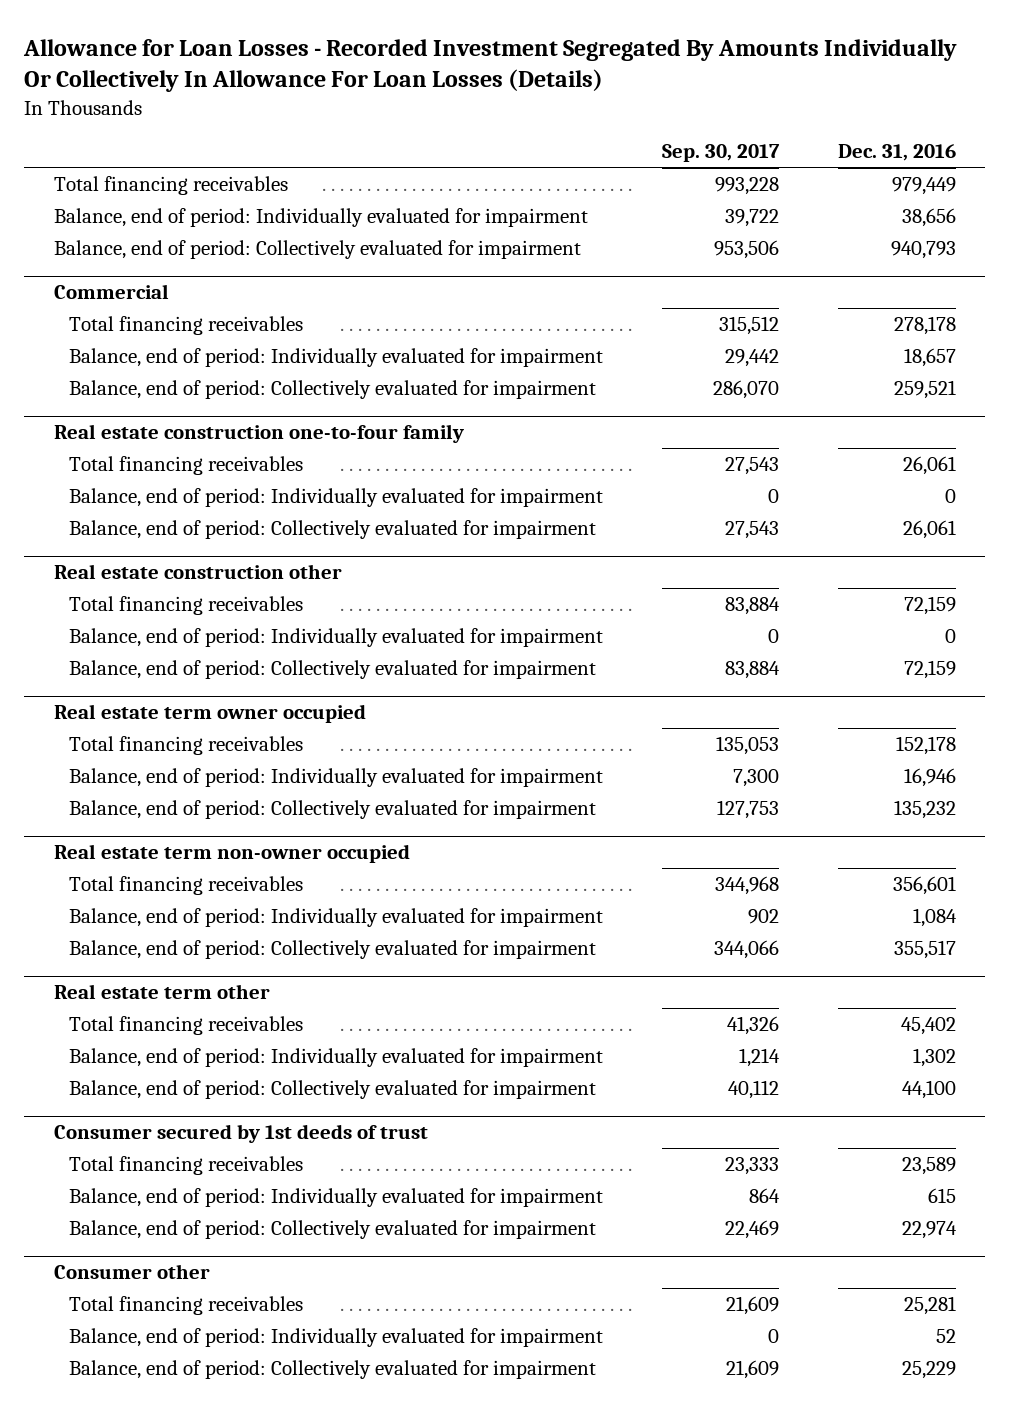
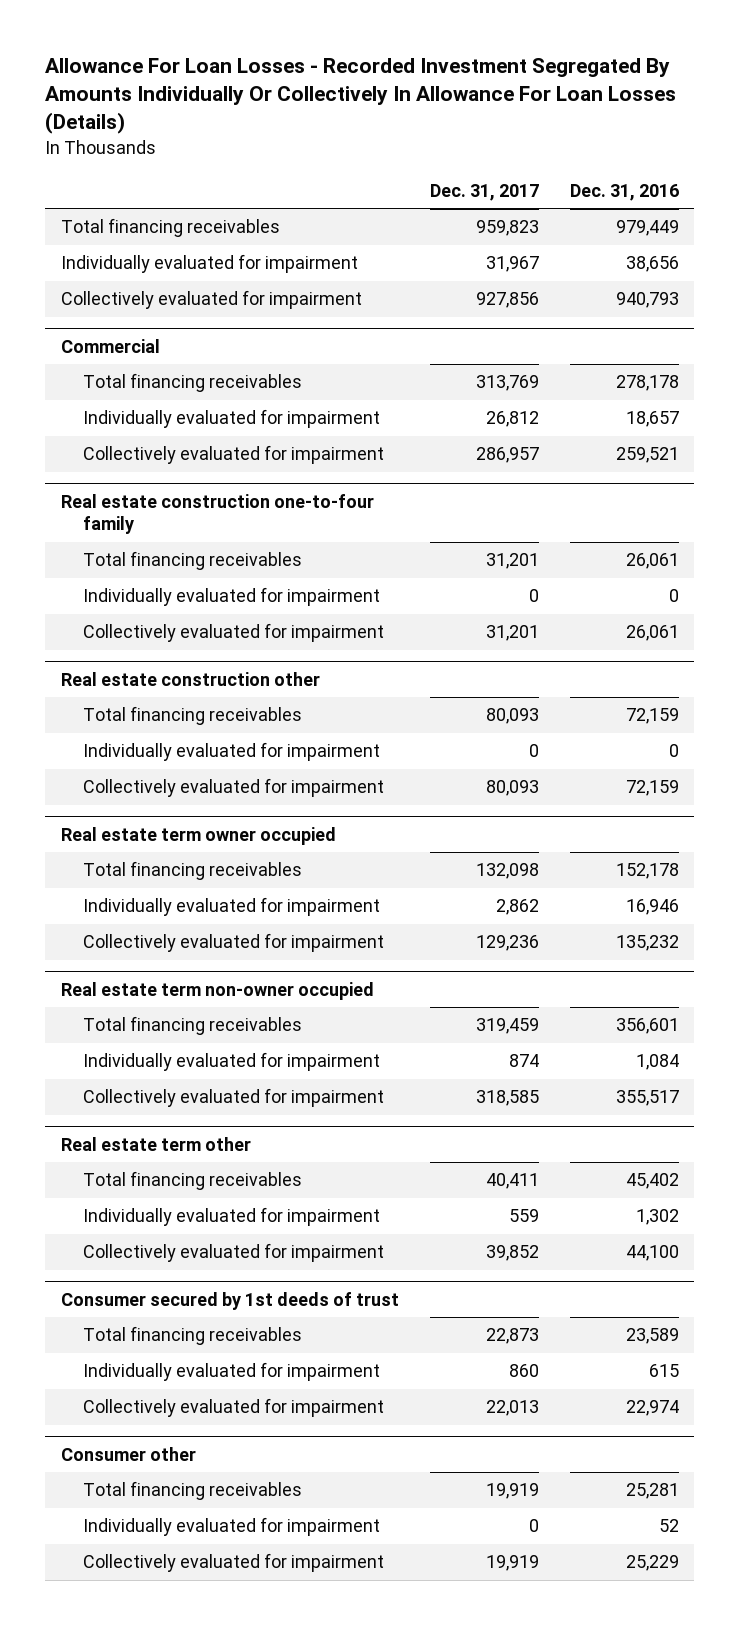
[23,38,958,93] Allowance for Loan Losses - Recorded Investment Segregated By Amounts Individually Or Collectively In Allowance For Loan Losses (Details) -> [45,58,677,135] Allowance For Loan Losses - Recorded Investment Segregated By Amounts Individually Or Collectively In Allowance For Loan Losses (Details)
[661,144,780,163] Sep. 30, 2017 -> none
none -> [429,183,539,201] Dec. 31, 2017
[53,208,588,228] Balance, end of period: Individually evaluated for impairment -> [60,254,358,274] Individually evaluated for impairment
[53,240,581,260] Balance, end of period: Collectively evaluated for impairment -> [60,290,362,310] Collectively evaluated for impairment
[68,348,603,368] Balance, end of period: Individually evaluated for impairment -> [82,409,380,429] Individually evaluated for impairment
[68,380,596,400] Balance, end of period: Collectively evaluated for impairment -> [82,445,384,465] Collectively evaluated for impairment
[68,488,603,508] Balance, end of period: Individually evaluated for impairment -> [82,587,380,607] Individually evaluated for impairment
[68,520,596,540] Balance, end of period: Collectively evaluated for impairment -> [82,623,384,643] Collectively evaluated for impairment
[68,628,603,648] Balance, end of period: Individually evaluated for impairment -> [82,742,380,762] Individually evaluated for impairment
[68,660,596,680] Balance, end of period: Collectively evaluated for impairment -> [82,778,384,798] Collectively evaluated for impairment
[68,768,603,788] Balance, end of period: Individually evaluated for impairment -> [82,897,380,917] Individually evaluated for impairment
[68,800,596,820] Balance, end of period: Collectively evaluated for impairment -> [82,933,384,953] Collectively evaluated for impairment
[68,908,603,928] Balance, end of period: Individually evaluated for impairment -> [82,1052,380,1072] Individually evaluated for impairment
[68,940,596,960] Balance, end of period: Collectively evaluated for impairment -> [82,1088,384,1108] Collectively evaluated for impairment
[68,1048,603,1068] Balance, end of period: Individually evaluated for impairment -> [82,1207,380,1227] Individually evaluated for impairment
[68,1080,596,1100] Balance, end of period: Collectively evaluated for impairment -> [82,1243,384,1263] Collectively evaluated for impairment
[68,1188,603,1208] Balance, end of period: Individually evaluated for impairment -> [82,1362,380,1382] Individually evaluated for impairment
[68,1220,596,1240] Balance, end of period: Collectively evaluated for impairment -> [82,1398,384,1418] Collectively evaluated for impairment
[68,1328,603,1348] Balance, end of period: Individually evaluated for impairment -> [82,1517,380,1537] Individually evaluated for impairment
[68,1360,596,1380] Balance, end of period: Collectively evaluated for impairment -> [82,1553,384,1573] Collectively evaluated for impairment

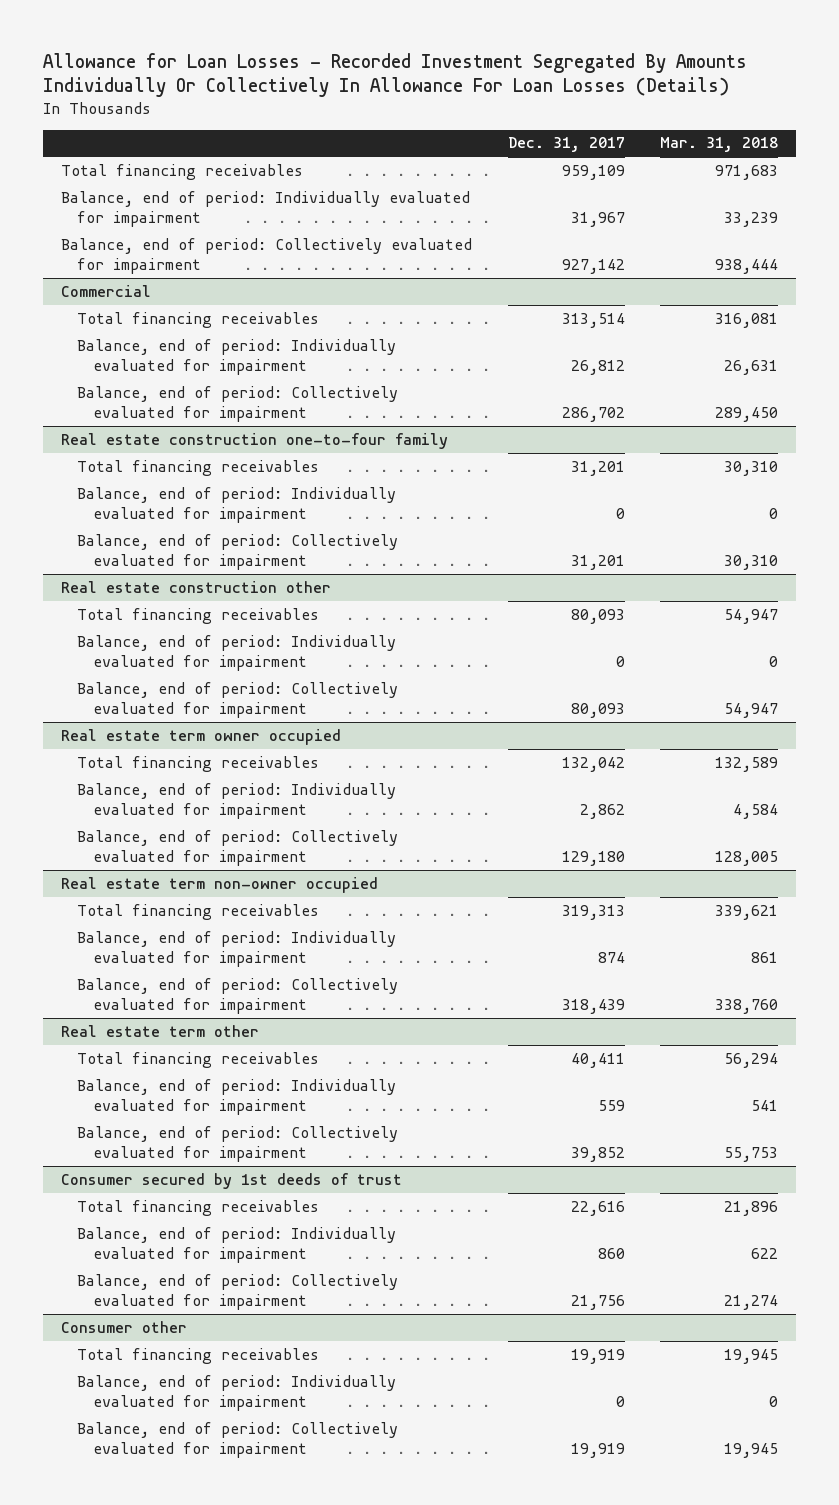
[45,58,677,135] Allowance For Loan Losses - Recorded Investment Segregated By Amounts Individually Or Collectively In Allowance For Loan Losses (Details) -> [42,52,747,98] Allowance for Loan Losses - Recorded Investment Segregated By Amounts Individually Or Collectively In Allowance For Loan Losses (Details)
[569,183,679,201] Dec. 31, 2016 -> none
none -> [660,137,779,153] Mar. 31, 2018
[475,220,539,237] 959,823 -> [561,164,625,180] 959,109
[60,254,358,274] Individually evaluated for impairment -> [60,190,470,228] Balance, end of period: Individually evaluated for impairment
[60,290,362,310] Collectively evaluated for impairment -> [60,237,472,275] Balance, end of period: Collectively evaluated for impairment
[475,292,539,309] 927,856 -> [561,259,625,275] 927,142
[475,375,539,392] 313,769 -> [561,312,625,328] 313,514
[82,409,380,429] Individually evaluated for impairment -> [76,338,396,376] Balance, end of period: Individually evaluated for impairment
[82,445,384,465] Collectively evaluated for impairment -> [76,385,398,423] Balance, end of period: Collectively evaluated for impairment
[475,447,539,464] 286,957 -> [561,407,625,423] 286,702
[82,587,380,607] Individually evaluated for impairment -> [76,486,396,524] Balance, end of period: Individually evaluated for impairment
[82,623,384,643] Collectively evaluated for impairment -> [76,533,398,571] Balance, end of period: Collectively evaluated for impairment
[82,742,380,762] Individually evaluated for impairment -> [76,634,396,672] Balance, end of period: Individually evaluated for impairment
[82,778,384,798] Collectively evaluated for impairment -> [76,681,398,719] Balance, end of period: Collectively evaluated for impairment
[475,863,539,880] 132,098 -> [561,756,625,772] 132,042
[82,897,380,917] Individually evaluated for impairment -> [76,782,396,820] Balance, end of period: Individually evaluated for impairment
[82,933,384,953] Collectively evaluated for impairment -> [76,829,398,867] Balance, end of period: Collectively evaluated for impairment
[475,935,539,952] 129,236 -> [561,851,625,867] 129,180
[475,1018,539,1035] 319,459 -> [561,904,625,920] 319,313
[82,1052,380,1072] Individually evaluated for impairment -> [76,930,396,968] Balance, end of period: Individually evaluated for impairment
[82,1088,384,1108] Collectively evaluated for impairment -> [76,977,398,1015] Balance, end of period: Collectively evaluated for impairment
[475,1090,539,1107] 318,585 -> [561,999,625,1015] 318,439
[82,1207,380,1227] Individually evaluated for impairment -> [76,1078,396,1116] Balance, end of period: Individually evaluated for impairment
[82,1243,384,1263] Collectively evaluated for impairment -> [76,1125,398,1163] Balance, end of period: Collectively evaluated for impairment
[485,1328,539,1345] 22,873 -> [570,1200,625,1216] 22,616
[82,1362,380,1382] Individually evaluated for impairment -> [76,1226,396,1264] Balance, end of period: Individually evaluated for impairment
[82,1398,384,1418] Collectively evaluated for impairment -> [76,1273,398,1311] Balance, end of period: Collectively evaluated for impairment
[485,1400,539,1417] 22,013 -> [570,1295,625,1311] 21,756
[82,1517,380,1537] Individually evaluated for impairment -> [76,1374,396,1412] Balance, end of period: Individually evaluated for impairment
[82,1553,384,1573] Collectively evaluated for impairment -> [76,1421,398,1459] Balance, end of period: Collectively evaluated for impairment

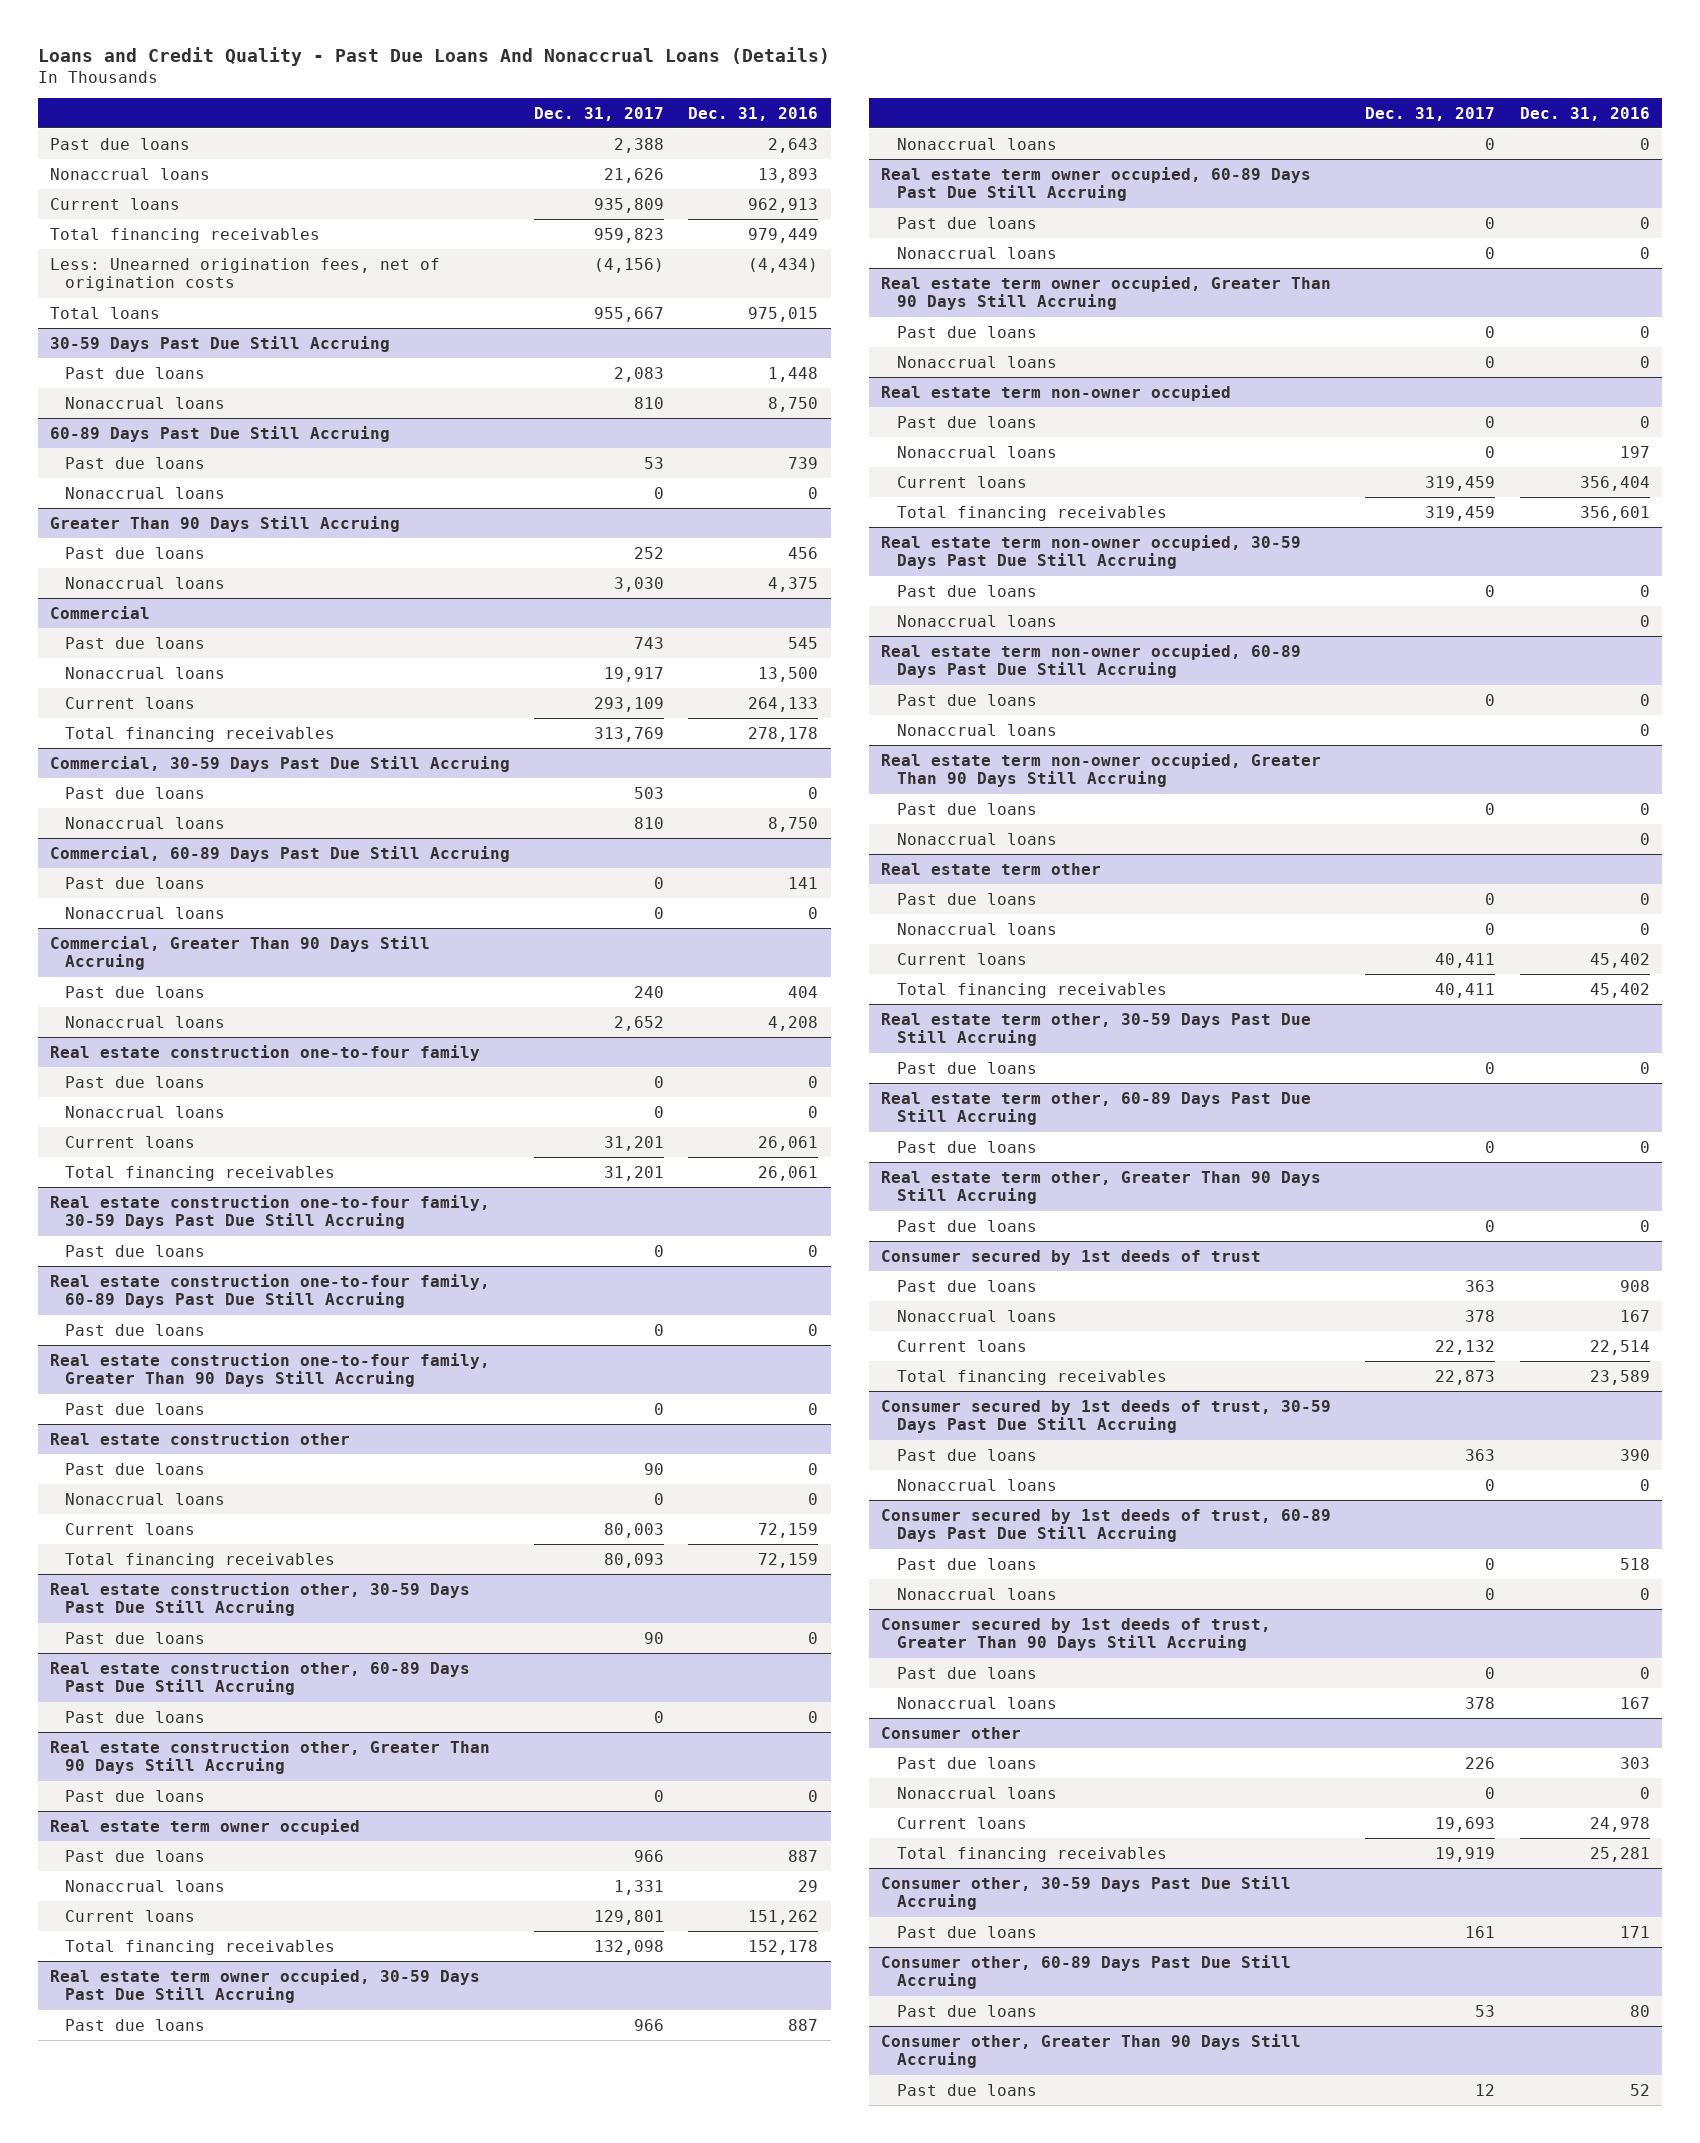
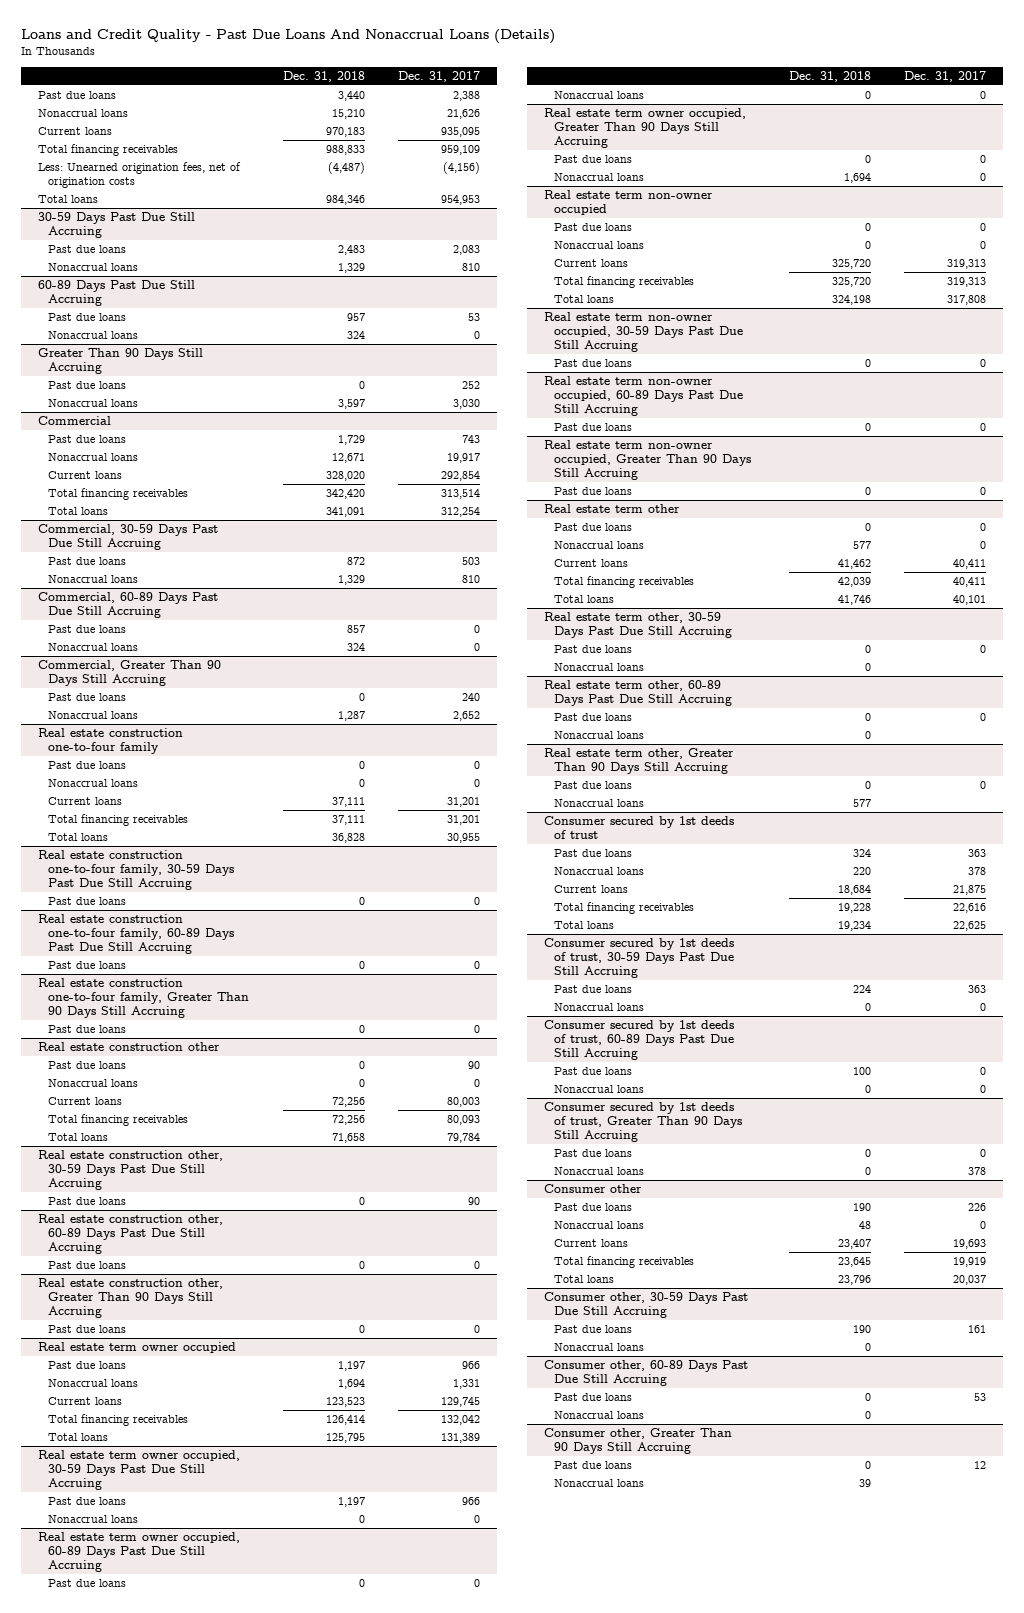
[688,106,819,121] Dec. 31, 2016 -> none
none -> [282,71,365,83] Dec. 31, 2018
[594,197,665,213] 935,809 -> [441,126,481,137] 935,095
[594,227,665,243] 959,823 -> [441,144,481,155] 959,109
[594,306,665,322] 955,667 -> [441,194,481,205] 954,953
[594,696,665,712] 293,109 -> [441,470,481,481] 292,854
[594,726,665,742] 313,769 -> [441,488,481,499] 313,514
none -> [47,506,108,515] Total loans
none -> [47,832,108,841] Total loans
none -> [47,1132,108,1141] Total loans
[594,1909,665,1925] 129,801 -> [441,1396,481,1407] 129,745
[594,1939,665,1955] 132,098 -> [441,1414,481,1425] 132,042
none -> [47,1432,108,1441] Total loans
[1425,475,1496,491] 319,459 -> [947,258,987,269] 319,313
[1425,505,1496,521] 319,459 -> [947,276,987,287] 319,313
none -> [553,294,614,303] Total loans
[896,614,1057,627] Nonaccrual loans -> none
[896,723,1057,736] Nonaccrual loans -> none
[896,832,1057,845] Nonaccrual loans -> none
none -> [553,594,614,603] Total loans
none -> [553,662,644,671] Nonaccrual loans
none -> [553,730,644,739] Nonaccrual loans
none -> [553,798,644,807] Nonaccrual loans
[1435,1339,1496,1355] 22,132 -> [953,884,987,895] 21,875
[1435,1369,1496,1385] 22,873 -> [953,902,987,913] 22,616
none -> [553,920,614,929] Total loans
none -> [553,1274,614,1283] Total loans
none -> [553,1342,644,1351] Nonaccrual loans
none -> [553,1410,644,1419] Nonaccrual loans
none -> [553,1478,644,1487] Nonaccrual loans

